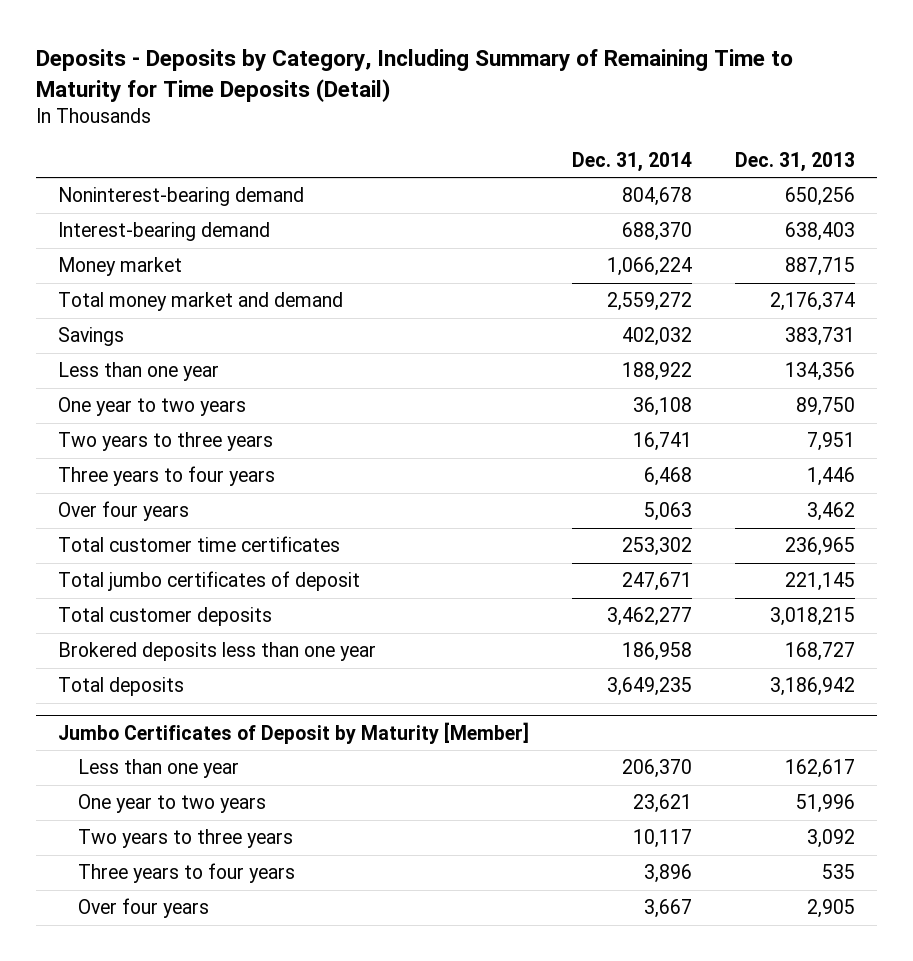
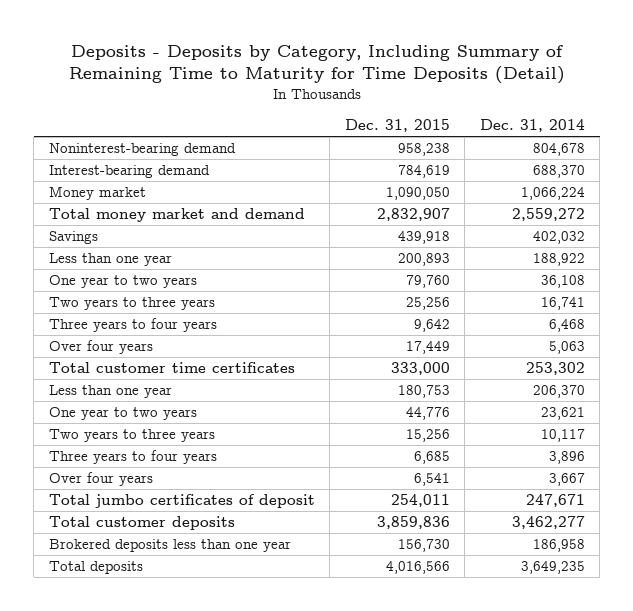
[735,151,856,172] Dec. 31, 2013 -> none
none -> [344,119,450,133] Dec. 31, 2015
[57,721,529,744] Jumbo Certificates of Deposit by Maturity [Member] -> none
[57,571,360,592] Total jumbo certificates of deposit -> [48,494,315,509] Total jumbo certificates of deposit
[57,607,272,627] Total customer deposits -> [48,516,235,531] Total customer deposits
[57,642,376,662] Brokered deposits less than one year -> [48,539,291,553] Brokered deposits less than one year
[57,677,184,697] Total deposits -> [48,561,143,575] Total deposits

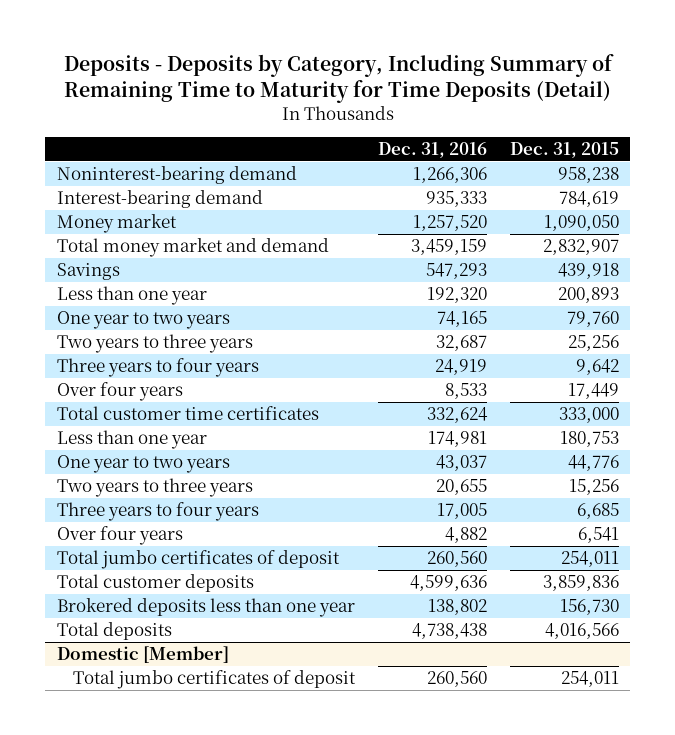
[479,119,585,133] Dec. 31, 2014 -> none
none -> [377,142,487,159] Dec. 31, 2016
none -> [56,646,229,664] Domestic [Member]
none -> [73,670,357,690] Total jumbo certificates of deposit

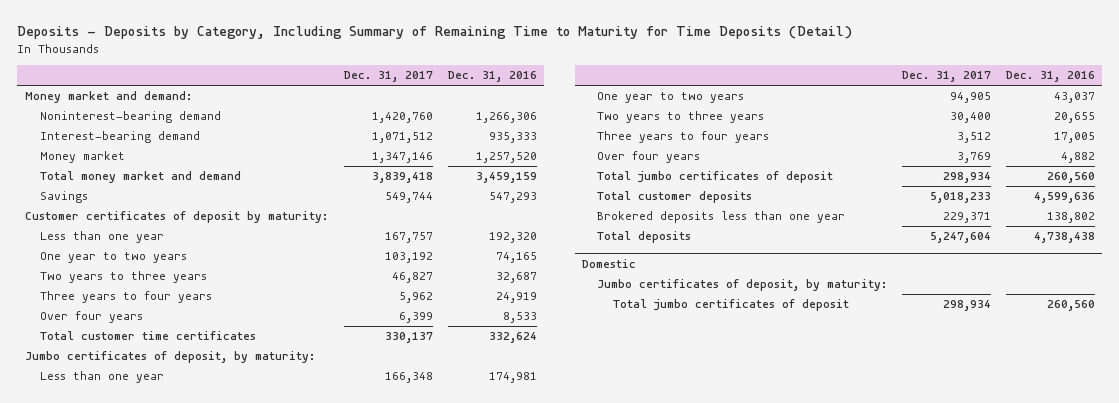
[509,142,619,159] Dec. 31, 2015 -> none
none -> [344,71,434,83] Dec. 31, 2017
none -> [24,91,192,104] Money market and demand:
none -> [24,211,328,224] Customer certificates of deposit by maturity:
none -> [24,351,315,364] Jumbo certificates of deposit, by maturity:
[56,646,229,664] Domestic [Member] -> [582,258,637,268] Domestic
none -> [597,279,888,292] Jumbo certificates of deposit, by maturity:

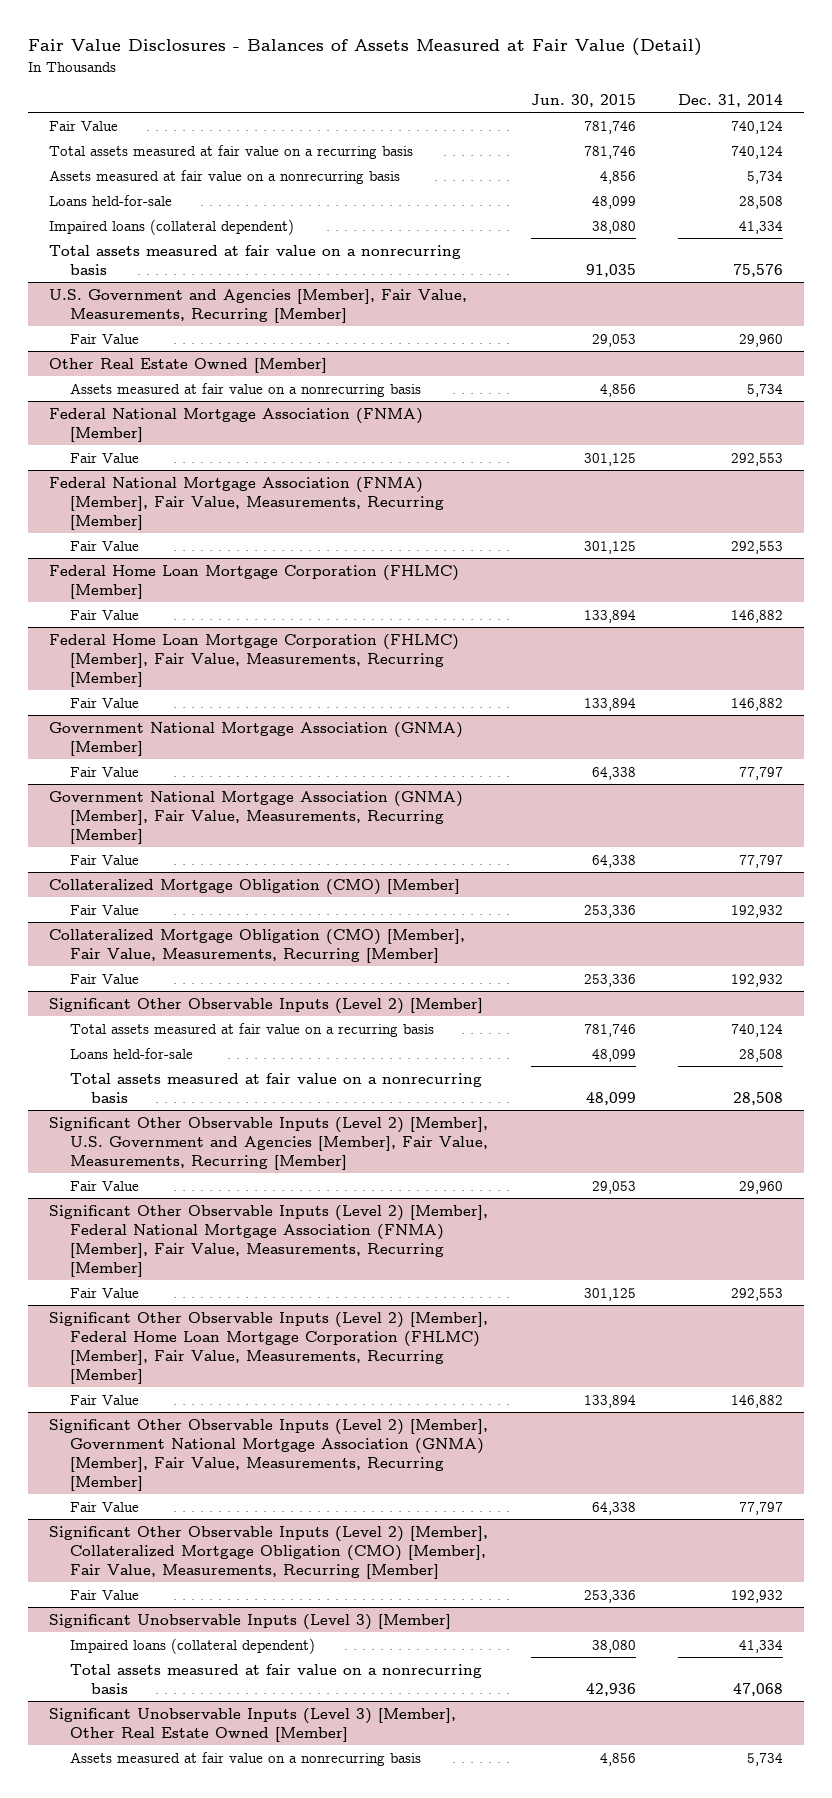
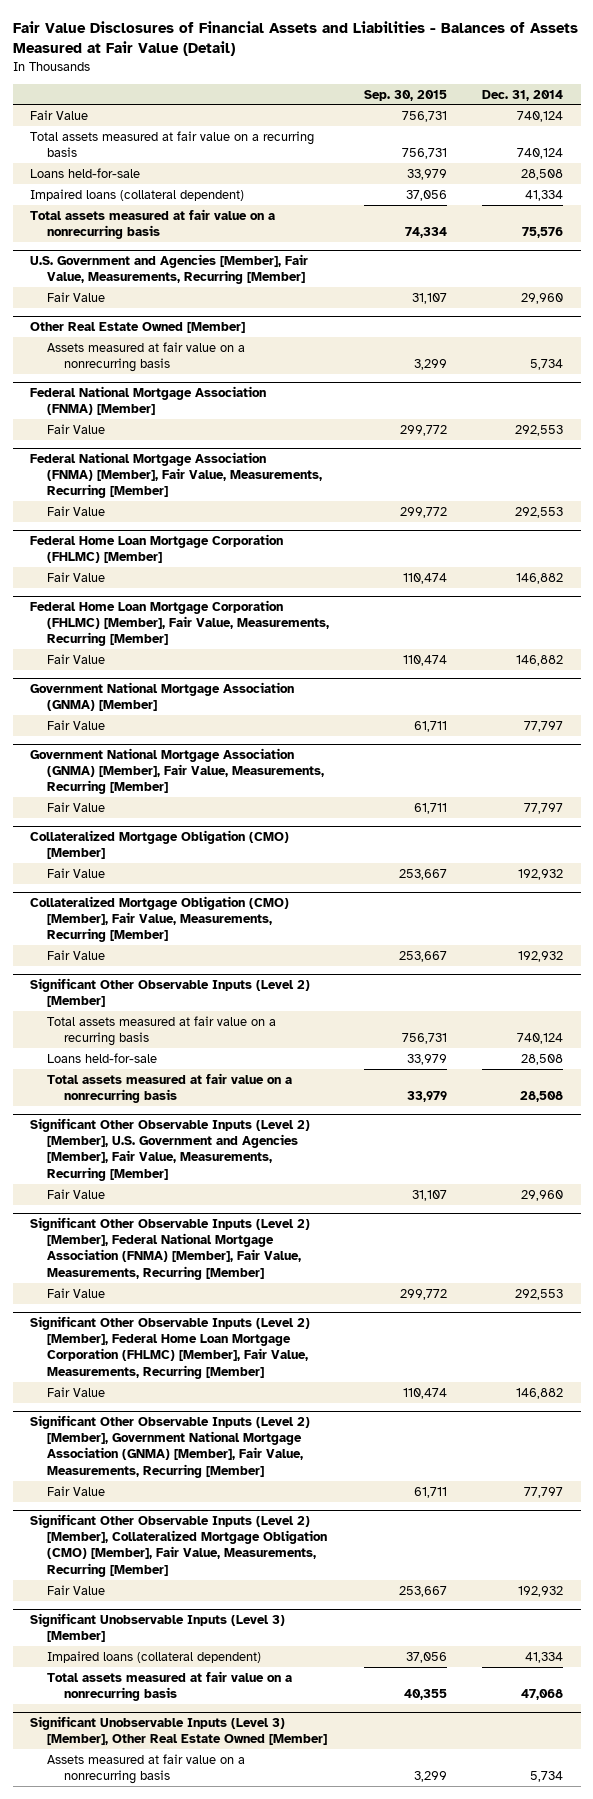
[28,38,703,57] Fair Value Disclosures - Balances of Assets Measured at Fair Value (Detail) -> [12,20,578,57] Fair Value Disclosures of Financial Assets and Liabilities - Balances of Assets Measured at Fair Value (Detail)
[530,93,636,107] Jun. 30, 2015 -> none
none -> [364,89,448,101] Sep. 30, 2015
[49,169,401,184] Assets measured at fair value on a nonrecurring basis -> none

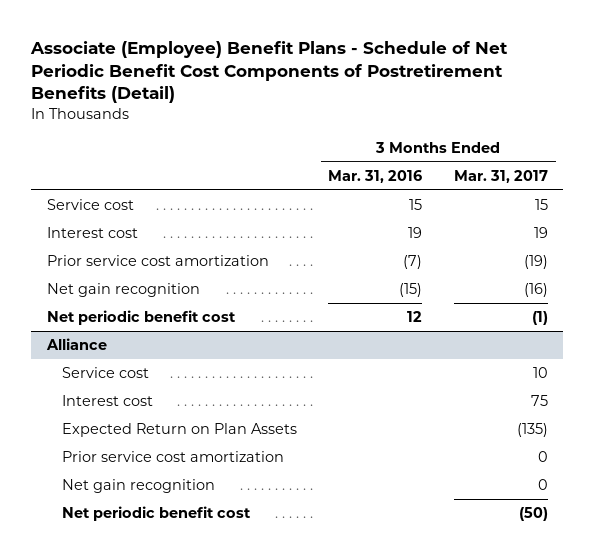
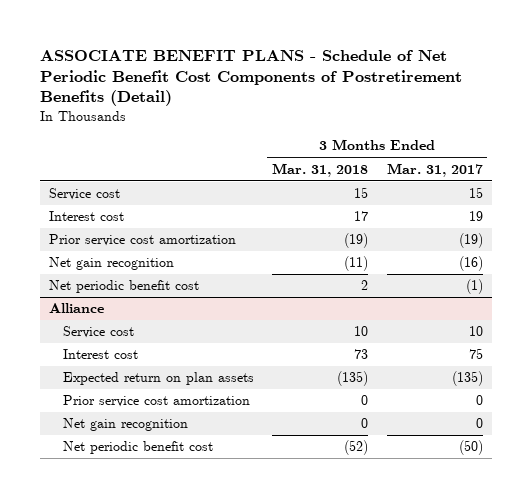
[30,41,509,104] Associate (Employee) Benefit Plans - Schedule of Net Periodic Benefit Cost Components of Postretirement Benefits (Detail) -> [39,49,462,107] ASSOCIATE BENEFIT PLANS - Schedule of Net Periodic Benefit Cost Components of Postretirement Benefits (Detail)
[328,169,423,183] Mar. 31, 2016 -> none
none -> [272,162,369,177] Mar. 31, 2018
[62,423,298,438] Expected Return on Plan Assets -> [62,372,254,386] Expected return on plan assets

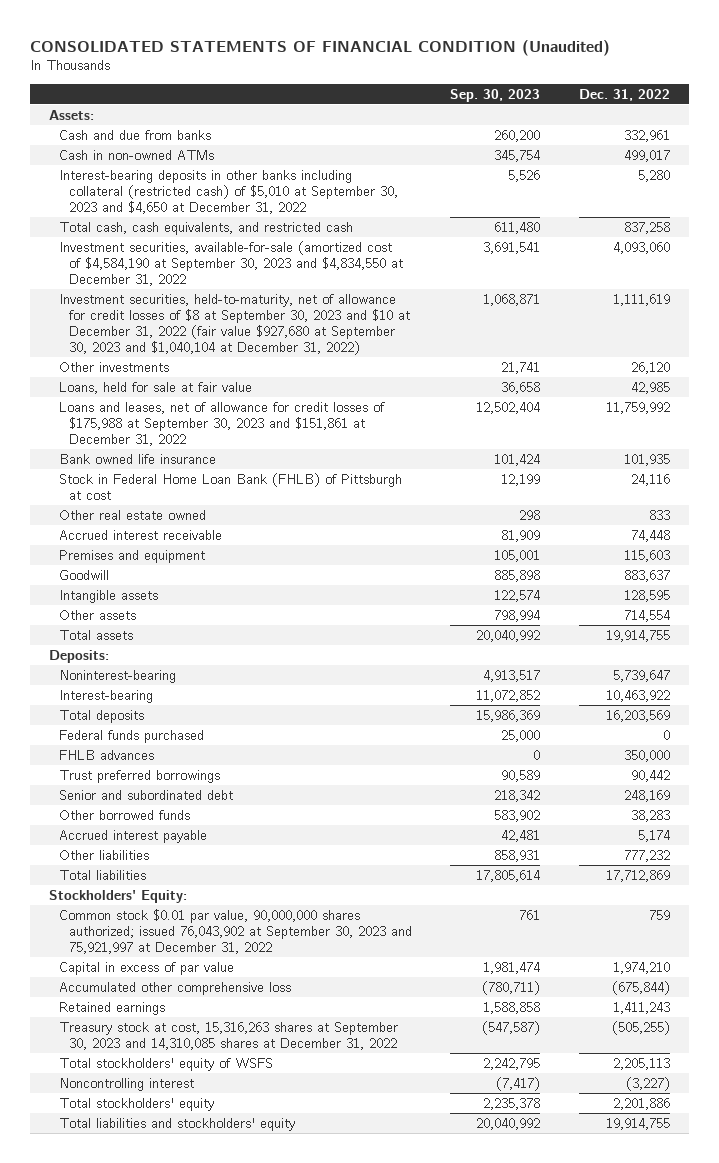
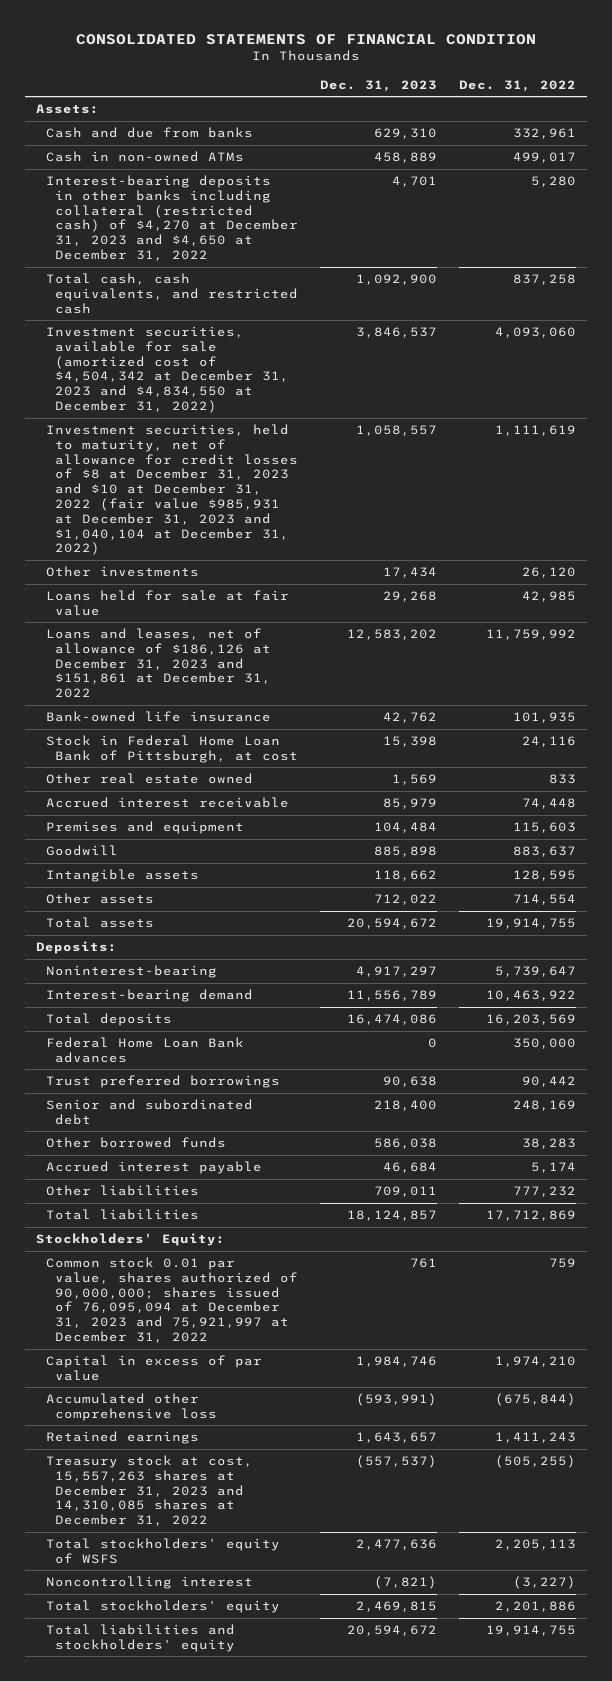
[30,39,611,56] CONSOLIDATED STATEMENTS OF FINANCIAL CONDITION (Unaudited) -> [76,34,537,46] CONSOLIDATED STATEMENTS OF FINANCIAL CONDITION
[450,88,541,102] Sep. 30, 2023 -> none
none -> [320,79,438,92] Dec. 31, 2023
[59,169,398,214] Interest-bearing deposits in other banks including collateral (restricted cash) of $5,010 at September 30, 2023 and $4,650 at December 31, 2022 -> [45,175,298,262] Interest-bearing deposits in other banks including collateral (restricted cash) of $4,270 at December 31, 2023 and $4,650 at December 31, 2022
[59,240,403,286] Investment securities, available-for-sale (amortized cost of $4,584,190 at September 30, 2023 and $4,834,550 at December 31, 2022 -> [45,326,289,414] Investment securities, available for sale (amortized cost of $4,504,342 at December 31, 2023 and $4,834,550 at December 31, 2022)
[59,293,410,355] Investment securities, held-to-maturity, net of allowance for credit losses of $8 at September 30, 2023 and $10 at December 31, 2022 (fair value $927,680 at September 30, 2023 and $1,040,104 at December 31, 2022) -> [45,424,298,556] Investment securities, held to maturity, net of allowance for credit losses of $8 at December 31, 2023 and $10 at December 31, 2022 (fair value $985,931 at December 31, 2023 and $1,040,104 at December 31, 2022)
[59,381,253,394] Loans, held for sale at fair value -> [45,590,289,616] Loans held for sale at fair value
[59,401,386,446] Loans and leases, net of allowance for credit losses of $175,988 at September 30, 2023 and $151,861 at December 31, 2022 -> [45,628,271,699] Loans and leases, net of allowance of $186,126 at December 31, 2023 and $151,861 at December 31, 2022
[59,453,217,464] Bank owned life insurance -> [45,711,271,723] Bank-owned life insurance
[59,472,403,500] Stock in Federal Home Loan Bank (FHLB) of Pittsburgh at cost -> [45,735,298,763] Stock in Federal Home Loan Bank of Pittsburgh, at cost
[59,689,154,703] Interest-bearing -> [45,989,253,1003] Interest-bearing demand
[59,729,205,743] Federal funds purchased -> none
[59,749,155,760] FHLB advances -> [45,1037,244,1063] Federal Home Loan Bank advances
[59,908,412,954] Common stock $0.01 par value, 90,000,000 shares authorized; issued 76,043,902 at September 30, 2023 and 75,921,997 at December 31, 2022 -> [45,1257,298,1344] Common stock 0.01 par value, shares authorized of 90,000,000; shares issued of 76,095,094 at December 31, 2023 and 75,921,997 at December 31, 2022
[59,1021,399,1050] Treasury stock at cost, 15,316,263 shares at September 30, 2023 and 14,310,085 shares at December 31, 2022 -> [45,1455,253,1527] Treasury stock at cost, 15,557,263 shares at December 31, 2023 and 14,310,085 shares at December 31, 2022

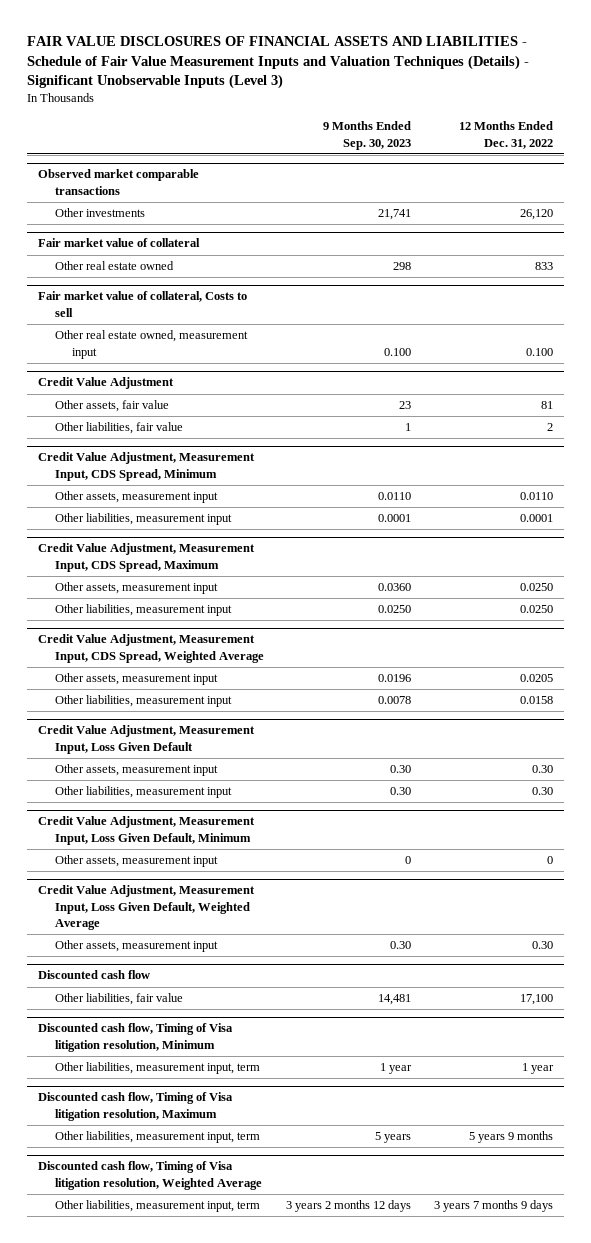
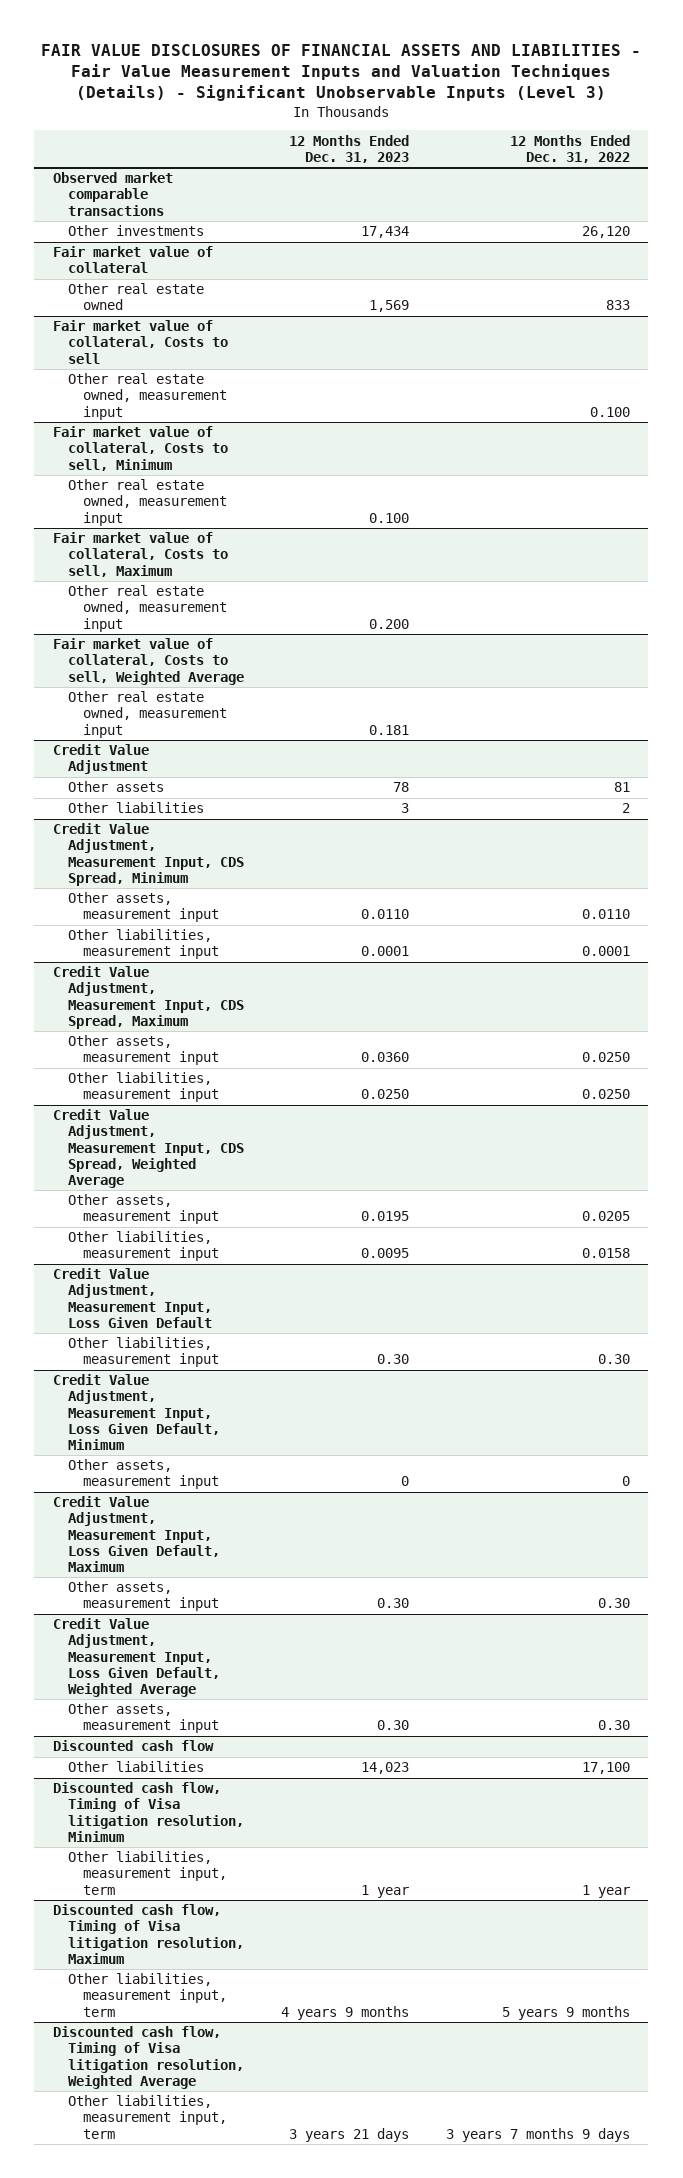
[26,36,529,90] FAIR VALUE DISCLOSURES OF FINANCIAL ASSETS AND LIABILITIES - Schedule of Fair Value Measurement Inputs and Valuation Techniques (Details) - Significant Unobservable Inputs (Level 3) -> [41,43,642,102] FAIR VALUE DISCLOSURES OF FINANCIAL ASSETS AND LIABILITIES - Fair Value Measurement Inputs and Valuation Techniques (Details) - Significant Unobservable Inputs (Level 3)
[323,121,412,150] 9 Months Ended Sep. 30, 2023 -> none
none -> [288,134,409,163] 12 Months Ended Dec. 31, 2023
none -> [52,426,228,471] Fair market value of collateral, Costs to sell, Minimum
none -> [67,479,227,526] Other real estate owned, measurement input
none -> [52,532,228,577] Fair market value of collateral, Costs to sell, Maximum
none -> [67,585,227,632] Other real estate owned, measurement input
none -> [52,638,244,685] Fair market value of collateral, Costs to sell, Weighted Average
none -> [67,691,227,738] Other real estate owned, measurement input
[54,400,169,413] Other assets, fair value -> [67,781,164,793] Other assets
[54,422,183,435] Other liabilities, fair value -> [67,802,204,814] Other liabilities
[54,764,218,777] Other assets, measurement input -> none
none -> [52,1496,220,1572] Credit Value Adjustment, Measurement Input, Loss Given Default, Maximum
none -> [67,1581,219,1612] Other assets, measurement input
[54,993,183,1006] Other liabilities, fair value -> [67,1761,204,1773] Other liabilities

